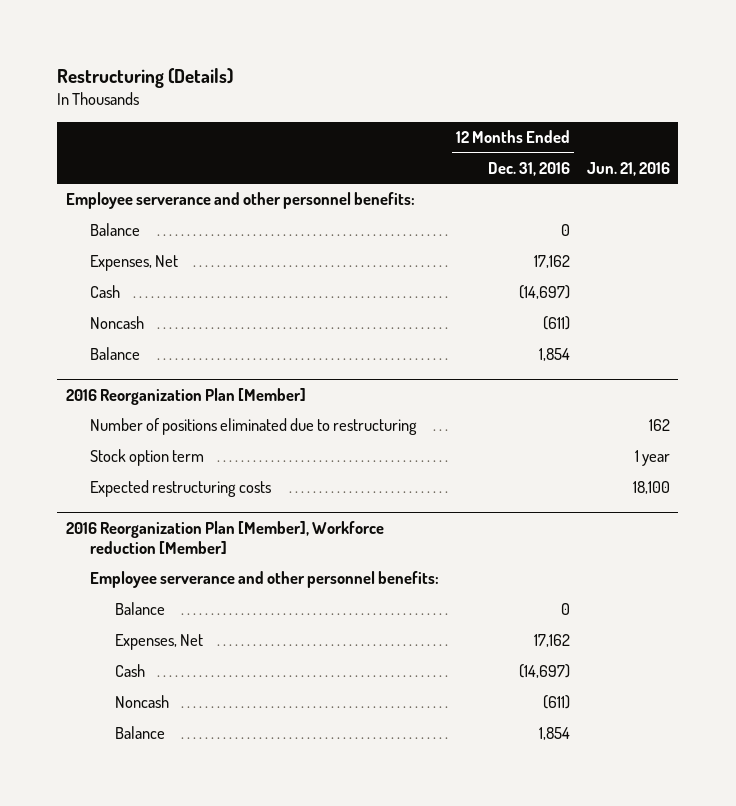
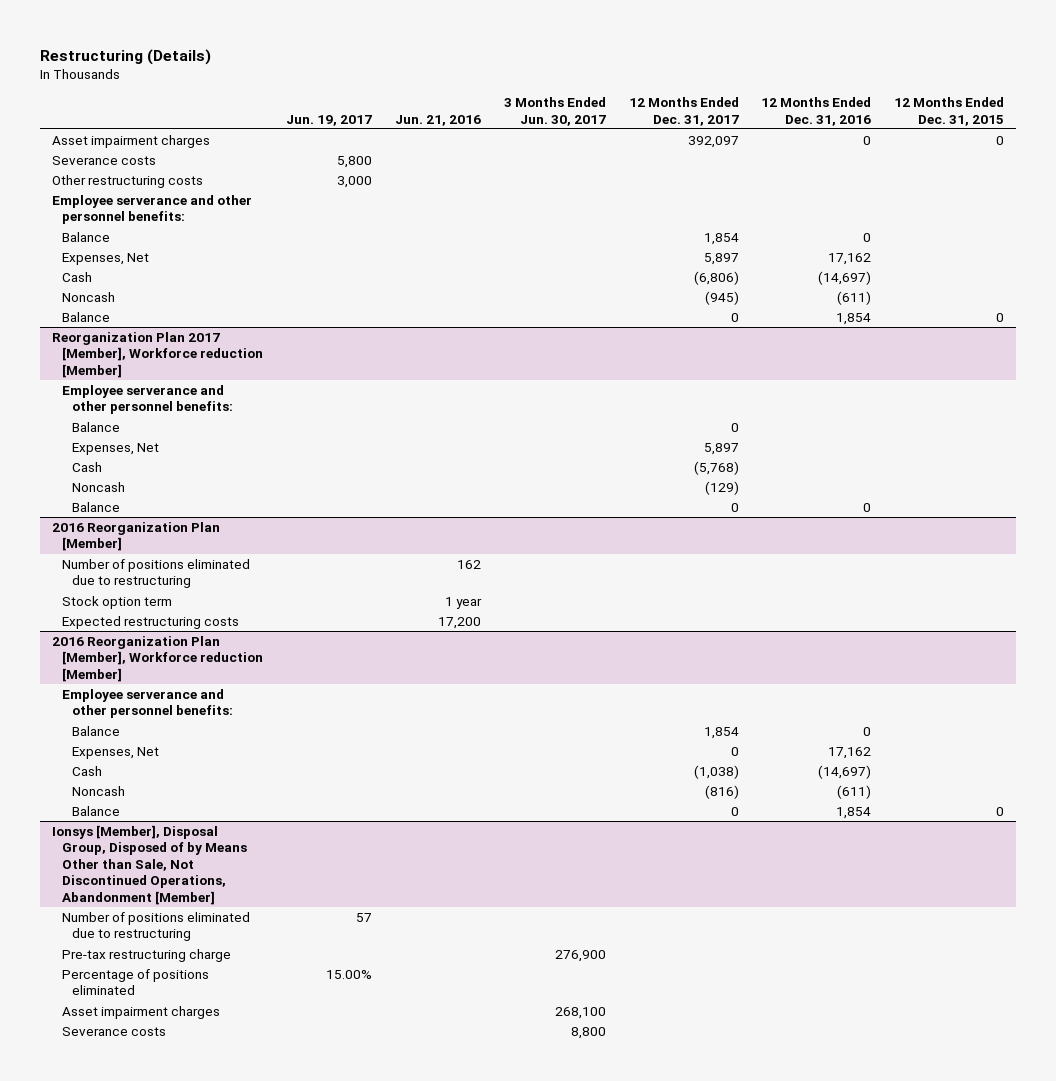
none -> [285,114,372,126] Jun. 19, 2017
none -> [503,97,606,126] 3 Months Ended Jun. 30, 2017
none -> [628,97,739,126] 12 Months Ended Dec. 31, 2017
none -> [894,97,1005,126] 12 Months Ended Dec. 31, 2015
none -> [51,134,210,148] Asset impairment charges
none -> [51,155,156,165] Severance costs
none -> [51,174,203,188] Other restructuring costs
none -> [51,331,263,378] Reorganization Plan 2017 [Member], Workforce reduction [Member]
none -> [61,384,234,415] Employee serverance and other personnel benefits:
none -> [72,421,121,432] Balance
none -> [72,442,160,455] Expenses, Net
none -> [72,461,103,472] Cash
none -> [72,481,126,492] Noncash
none -> [72,501,121,512] Balance
[632,481,670,495] 18,100 -> [437,616,481,629] 17,200
none -> [51,824,247,905] Ionsys [Member], Disposal Group, Disposed of by Means Other than Sale, Not Discontinued Operations, Abandonment [Member]
none -> [61,911,250,942] Number of positions eliminated due to restructuring
none -> [61,948,231,962] Pre-tax restructuring charge
none -> [61,968,209,996] Percentage of positions eliminated
none -> [61,1005,220,1019] Asset impairment charges
none -> [61,1026,166,1036] Severance costs

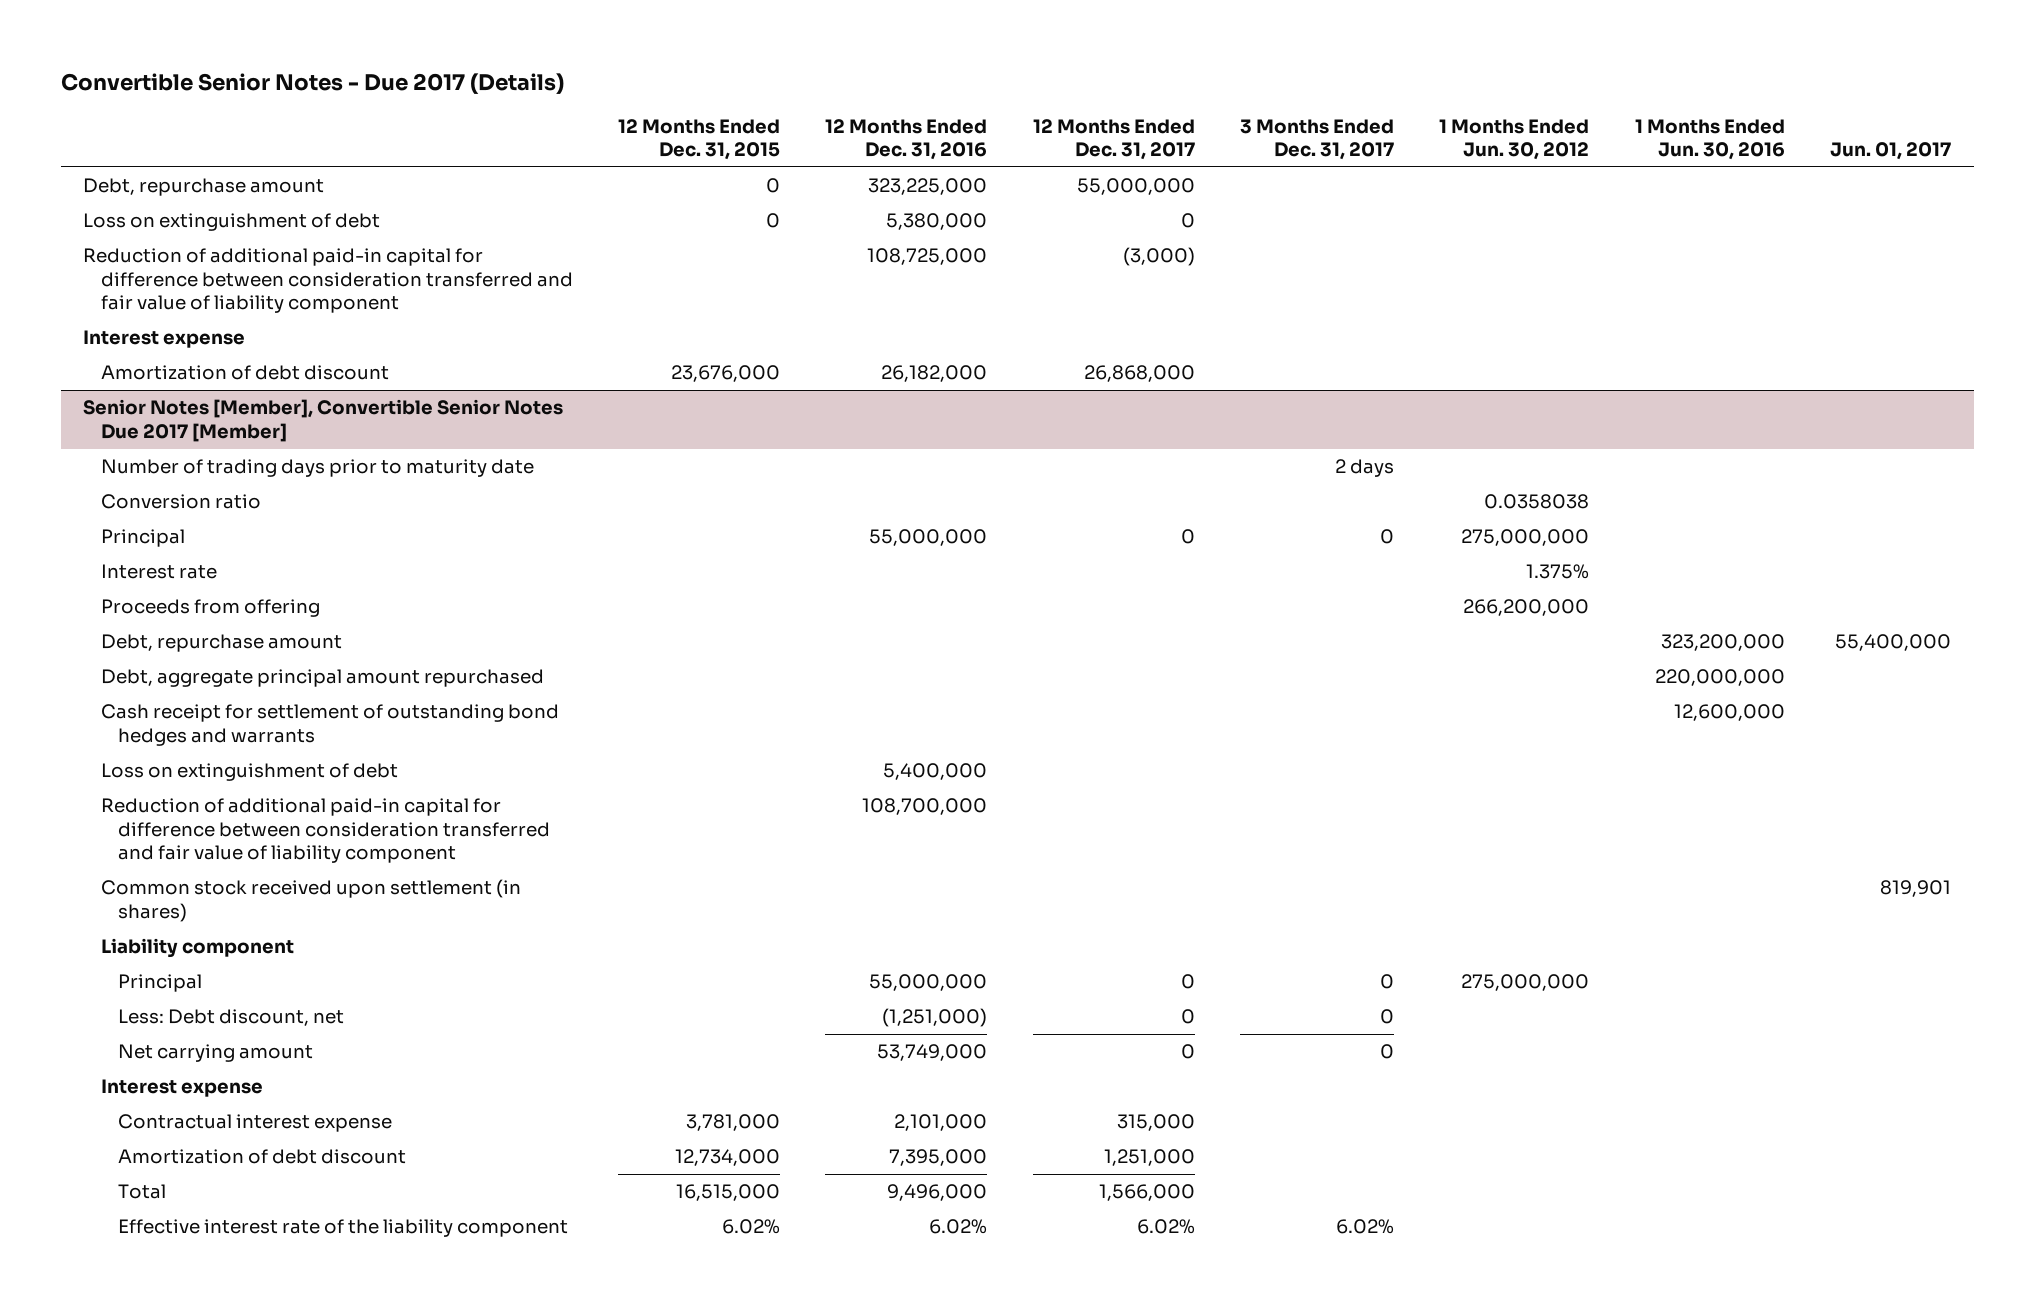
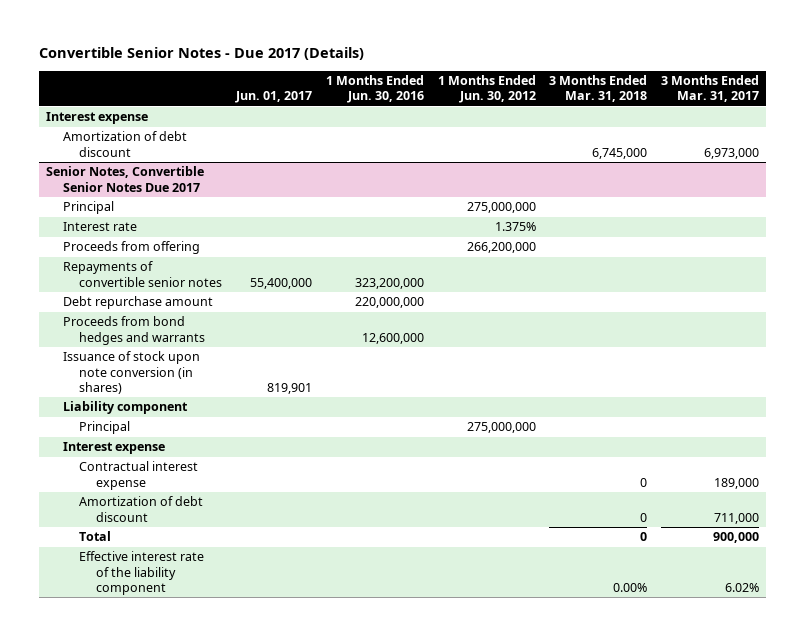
[617,118,780,161] 12 Months Ended Dec. 31, 2015 -> none
[825,118,988,161] 12 Months Ended Dec. 31, 2016 -> none
[1032,118,1195,161] 12 Months Ended Dec. 31, 2017 -> none
[1240,118,1395,161] 3 Months Ended Dec. 31, 2017 -> none
none -> [549,74,648,103] 3 Months Ended Mar. 31, 2018
none -> [661,74,760,103] 3 Months Ended Mar. 31, 2017
[83,178,325,197] Debt, repurchase amount -> none
[83,213,381,232] Loss on extinguishment of debt -> none
[83,248,573,314] Reduction of additional paid-in capital for difference between consideration transferred and fair value of liability component -> none
[100,459,534,478] Number of trading days prior to maturity date -> none
[100,494,261,510] Conversion ratio -> none
[83,399,564,442] Senior Notes [Member], Convertible Senior Notes Due 2017 [Member] -> [45,166,204,192] Senior Notes, Convertible Senior Notes Due 2017
[100,763,398,782] Loss on extinguishment of debt -> none
[100,798,550,864] Reduction of additional paid-in capital for difference between consideration transferred and fair value of liability component -> none
[100,634,342,653] Debt, repurchase amount -> [62,261,223,287] Repayments of convertible senior notes
[100,669,544,688] Debt, aggregate principal amount repurchased -> [62,296,213,310] Debt repurchase amount
[100,704,559,746] Cash receipt for settlement of outstanding bond hedges and warrants -> [62,316,206,345] Proceeds from bond hedges and warrants
[100,879,521,922] Common stock received upon settlement (in shares) -> [62,351,200,394] Issuance of stock upon note conversion (in shares)
[117,1009,344,1027] Less: Debt discount, net -> none
[117,1044,313,1063] Net carrying amount -> none

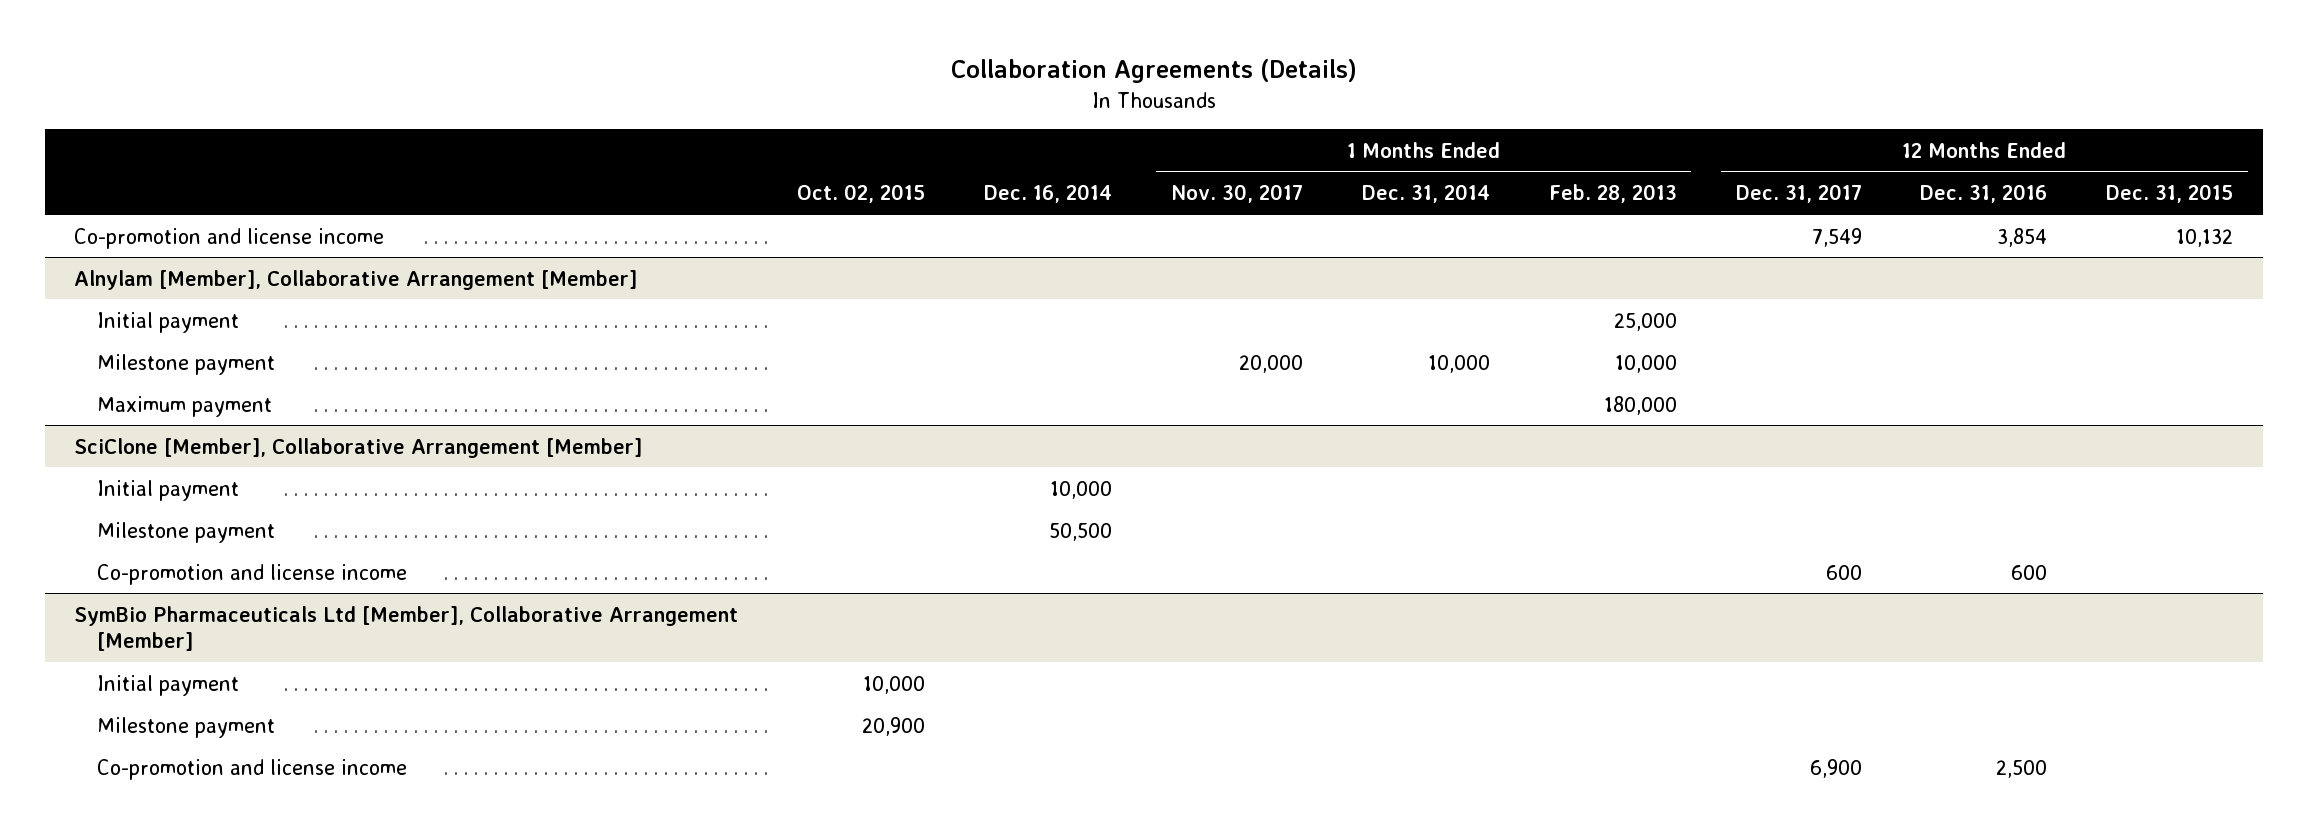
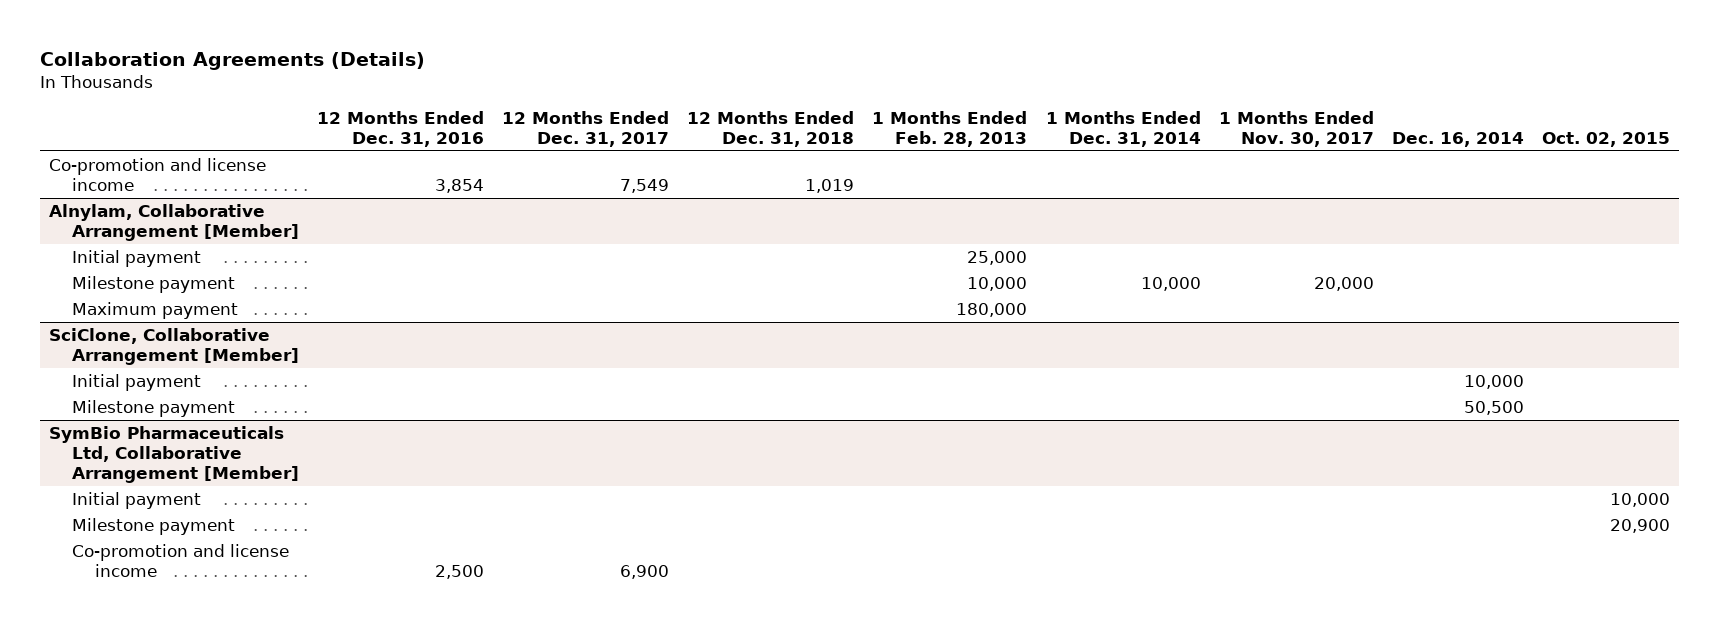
[2106,184,2234,204] Dec. 31, 2015 -> none
none -> [687,110,855,147] 12 Months Ended Dec. 31, 2018
[74,269,638,290] Alnylam [Member], Collaborative Arrangement [Member] -> [48,203,299,242] Alnylam, Collaborative Arrangement [Member]
[74,437,643,458] SciClone [Member], Collaborative Arrangement [Member] -> [48,327,299,366] SciClone, Collaborative Arrangement [Member]
[96,563,407,585] Co-promotion and license income -> none
[74,605,739,651] SymBio Pharmaceuticals Ltd [Member], Collaborative Arrangement [Member] -> [48,425,299,484] SymBio Pharmaceuticals Ltd, Collaborative Arrangement [Member]

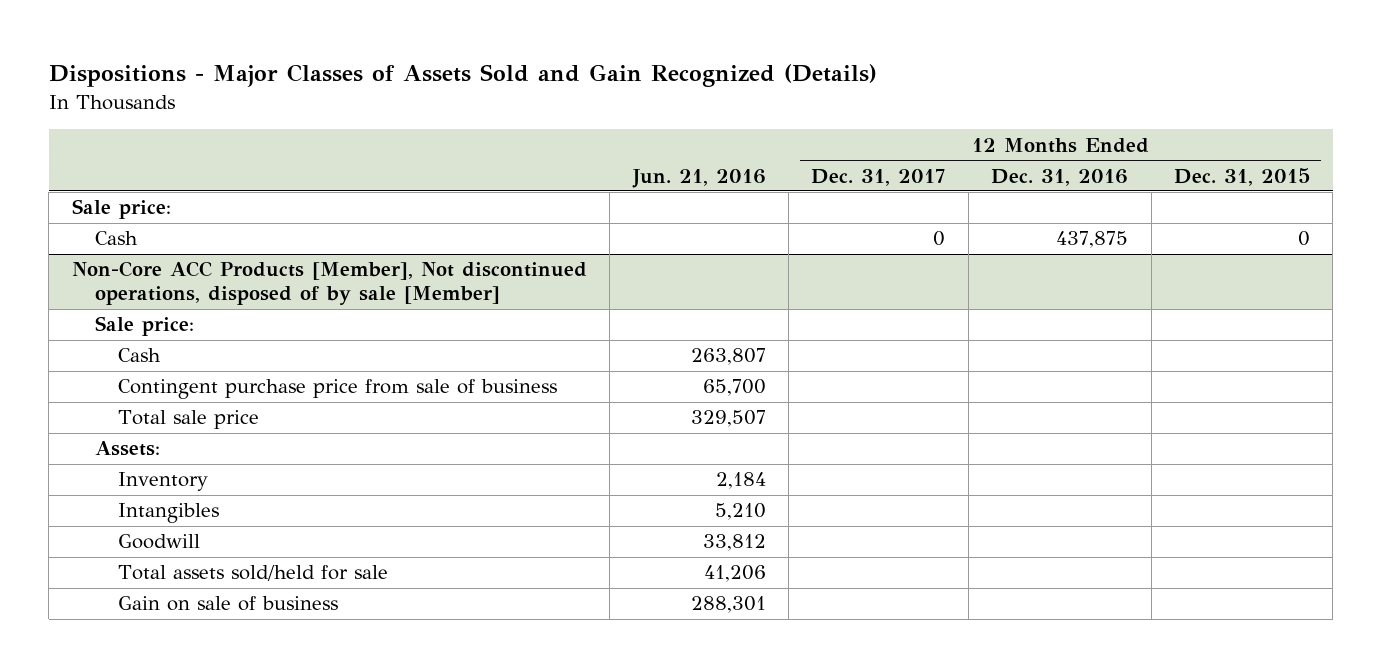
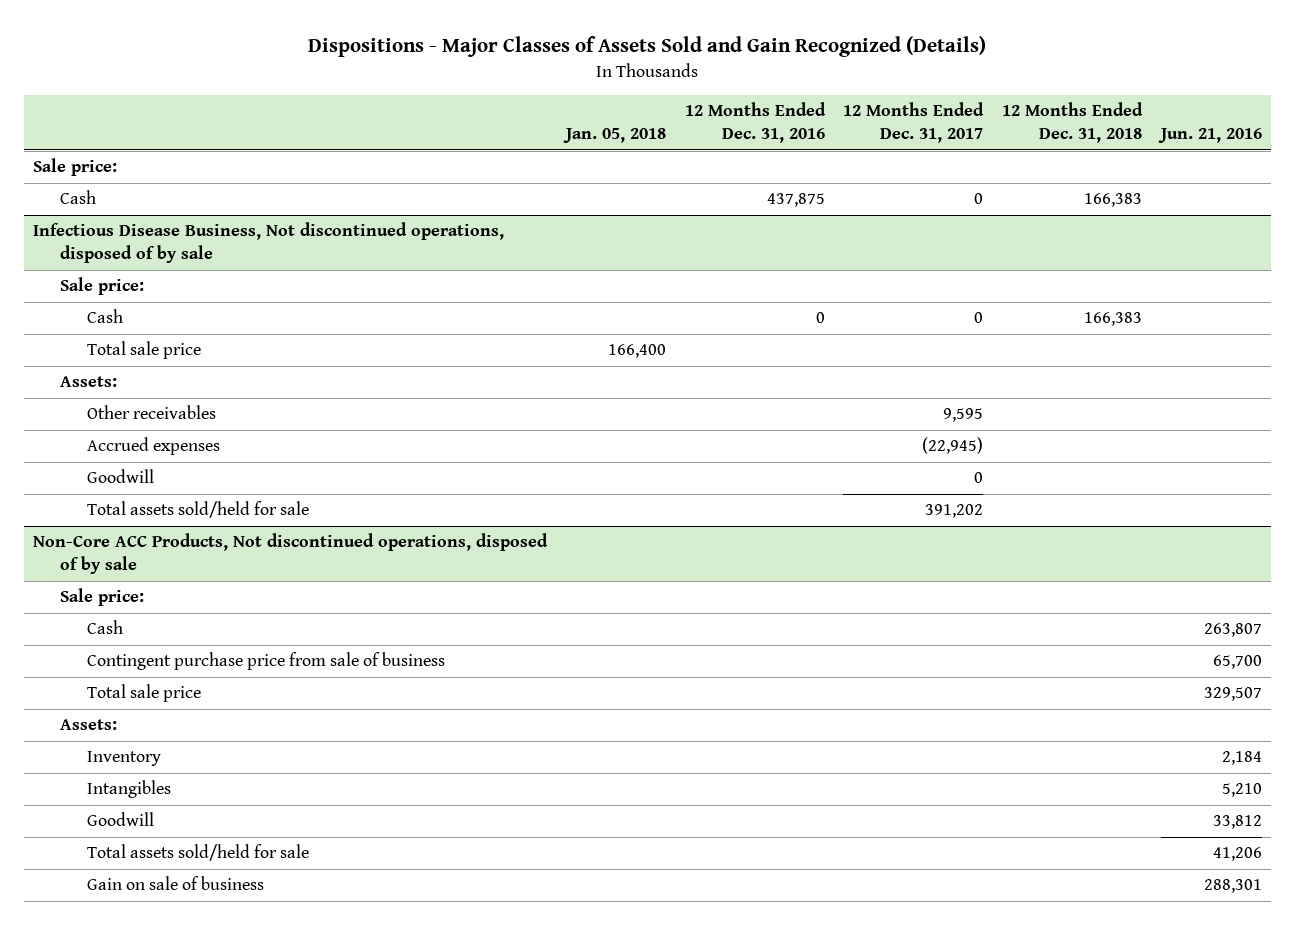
[1173,167,1310,186] Dec. 31, 2015 -> none
none -> [563,128,667,144] Jan. 05, 2018
none -> [1001,102,1143,144] 12 Months Ended Dec. 31, 2018
none -> [33,222,505,264] Infectious Disease Business, Not discontinued operations, disposed of by sale
none -> [60,277,145,296] Sale price:
none -> [86,309,123,324] Cash
none -> [86,341,201,360] Total sale price
none -> [60,376,118,388] Assets:
none -> [86,405,216,420] Other receivables
none -> [86,437,220,456] Accrued expenses
none -> [86,469,154,484] Goodwill
none -> [86,501,309,519] Total assets sold/held for sale
[71,261,587,306] Non-Core ACC Products [Member], Not discontinued operations, disposed of by sale [Member] -> [33,533,549,575] Non-Core ACC Products, Not discontinued operations, disposed of by sale

